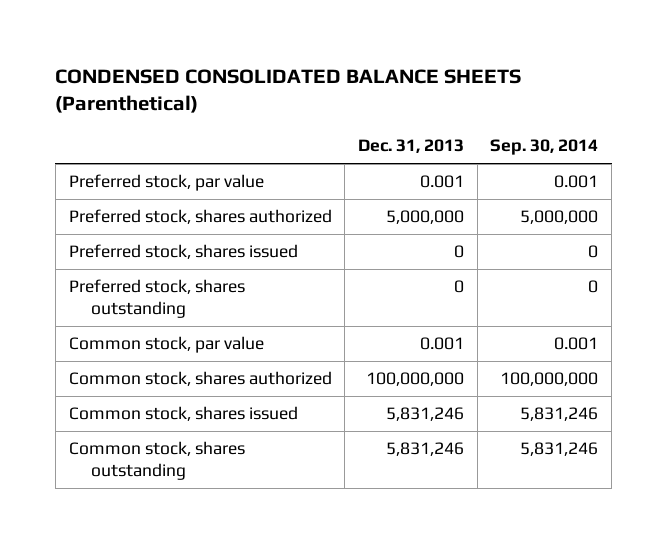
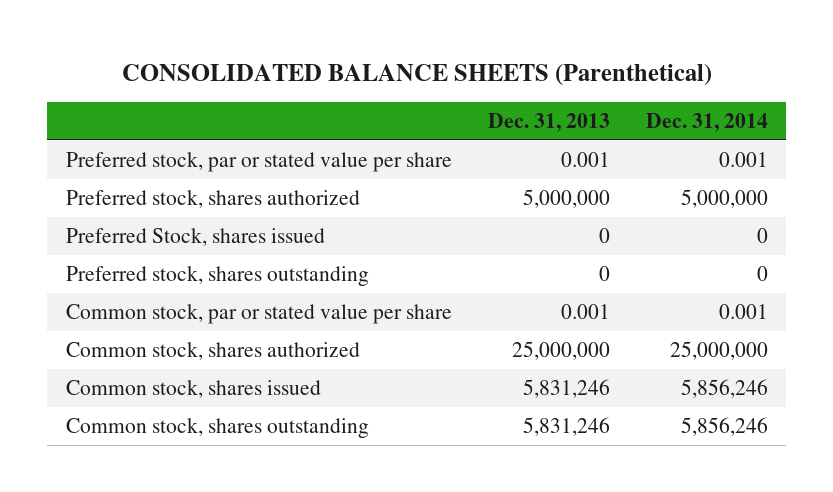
[55,68,522,114] CONDENSED CONSOLIDATED BALANCE SHEETS (Parenthetical) -> [121,63,712,86] CONSOLIDATED BALANCE SHEETS (Parenthetical)
[490,139,599,156] Sep. 30, 2014 -> none
none -> [645,113,768,133] Dec. 31, 2014
[68,174,264,192] Preferred stock, par value -> [65,151,452,172] Preferred stock, par or stated value per share
[68,244,298,260] Preferred stock, shares issued -> [65,227,325,246] Preferred Stock, shares issued
[68,336,264,354] Common stock, par value -> [65,303,452,324] Common stock, par or stated value per share
[365,372,464,387] 100,000,000 -> [511,340,610,360] 25,000,000

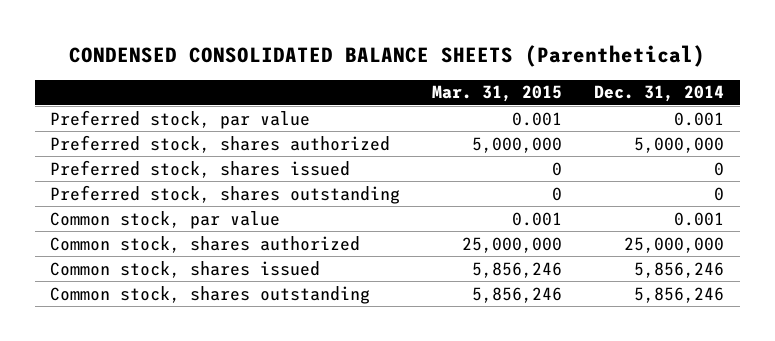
[121,63,712,86] CONSOLIDATED BALANCE SHEETS (Parenthetical) -> [69,45,706,68] CONDENSED CONSOLIDATED BALANCE SHEETS (Parenthetical)
[487,113,610,133] Dec. 31, 2013 -> none
none -> [432,85,563,103] Mar. 31, 2015
[65,151,452,172] Preferred stock, par or stated value per share -> [50,109,311,129] Preferred stock, par value
[65,227,325,246] Preferred Stock, shares issued -> [50,159,351,178] Preferred stock, shares issued
[65,303,452,324] Common stock, par or stated value per share -> [50,210,281,229] Common stock, par value

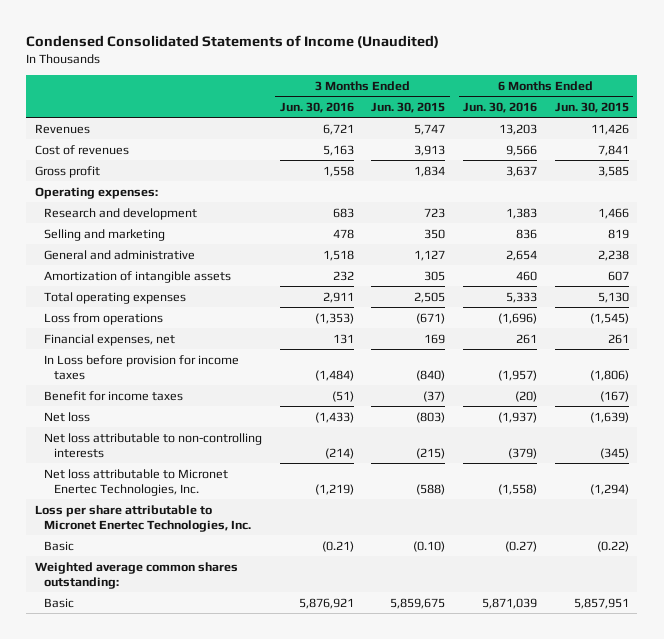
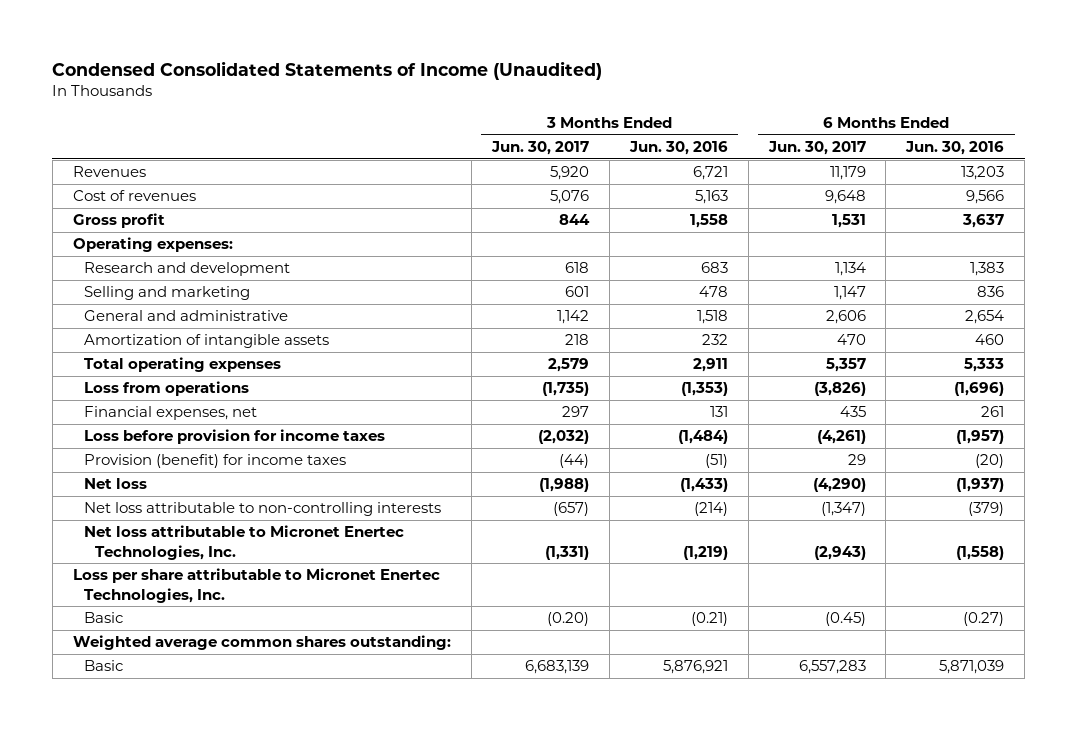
[371,101,446,113] Jun. 30, 2015 -> none
[554,101,629,113] Jun. 30, 2015 -> none
none -> [490,141,589,156] Jun. 30, 2017
none -> [767,141,866,156] Jun. 30, 2017
[44,354,240,380] In Loss before provision for income taxes -> [83,429,385,445] Loss before provision for income taxes
[44,390,184,401] Benefit for income taxes -> [83,454,346,469] Provision (benefit) for income taxes

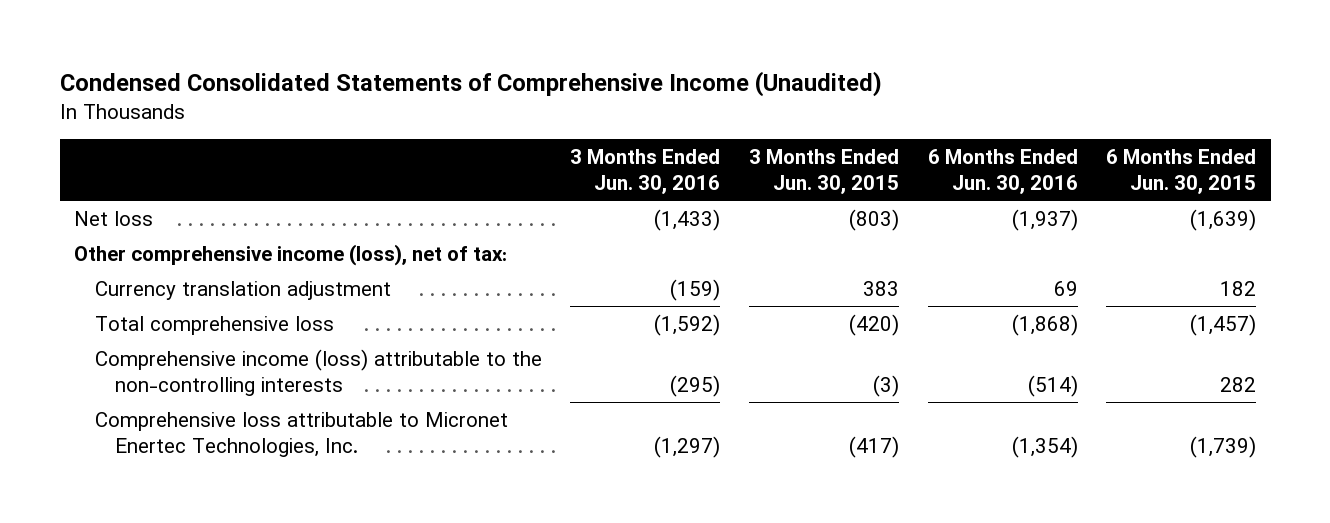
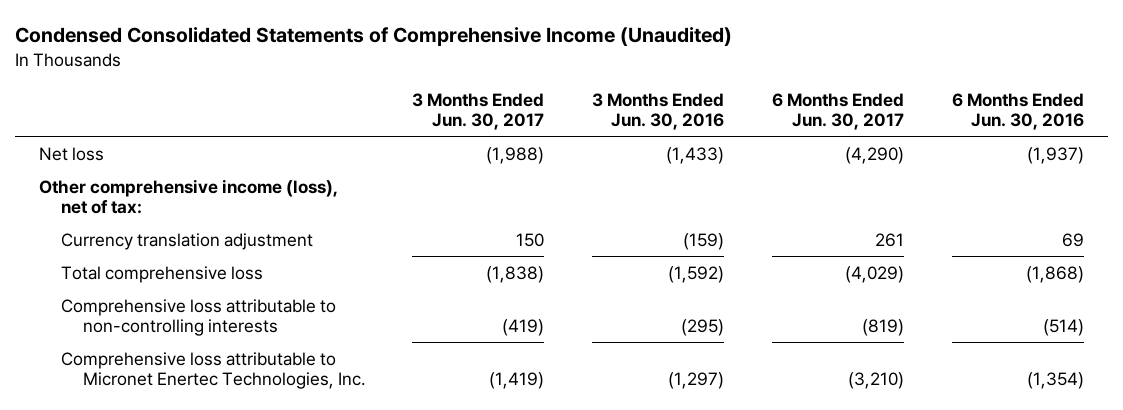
[748,149,899,195] 3 Months Ended Jun. 30, 2015 -> none
[1106,149,1257,195] 6 Months Ended Jun. 30, 2015 -> none
none -> [412,92,545,131] 3 Months Ended Jun. 30, 2017
none -> [772,92,905,131] 6 Months Ended Jun. 30, 2017
[94,348,542,396] Comprehensive income (loss) attributable to the non-controlling interests -> [60,298,336,337] Comprehensive loss attributable to non-controlling interests

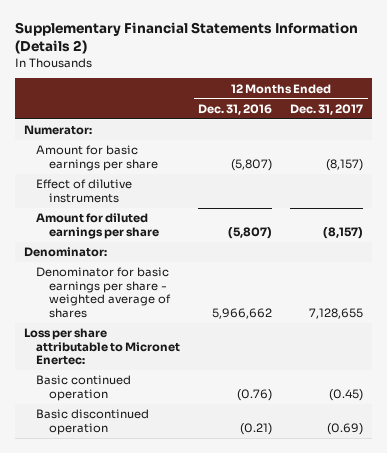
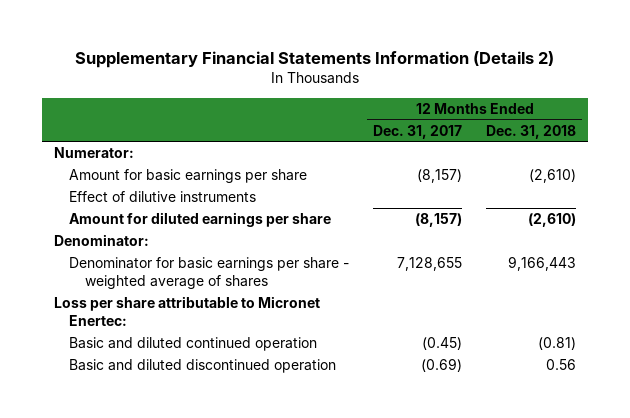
[198,104,273,116] Dec. 31, 2016 -> none
none -> [486,124,577,139] Dec. 31, 2018
[36,375,132,401] Basic continued operation -> [69,337,318,352] Basic and diluted continued operation
[36,409,150,435] Basic discontinued operation -> [69,359,337,374] Basic and diluted discontinued operation

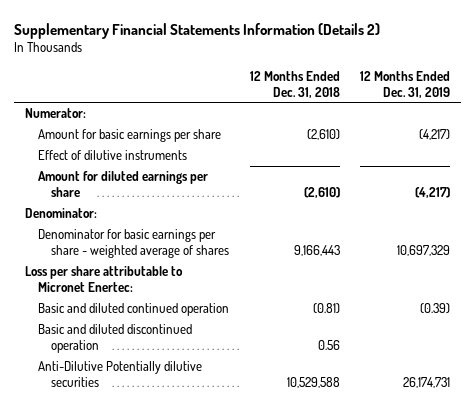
[373,124,463,139] Dec. 31, 2017 -> none
none -> [360,70,451,98] 12 Months Ended Dec. 31, 2019
none -> [37,361,202,388] Anti-Dilutive Potentially dilutive securities

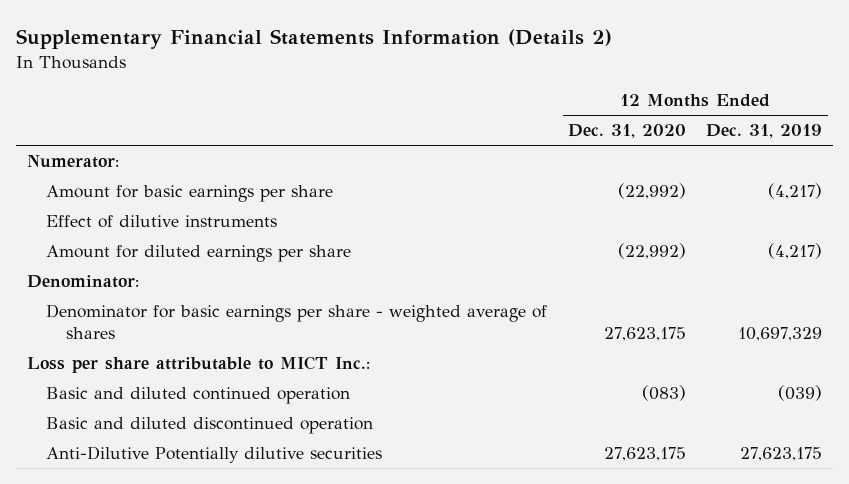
[249,70,340,98] 12 Months Ended Dec. 31, 2018 -> none
none -> [567,124,686,139] Dec. 31, 2020
[24,266,183,293] Loss per share attributable to Micronet Enertec: -> [26,356,370,374] Loss per share attributable to MICT Inc.:
[420,303,451,314] (0.39) -> [778,385,823,402] (039)
[403,377,451,389] 26,174,731 -> [740,447,823,462] 27,623,175

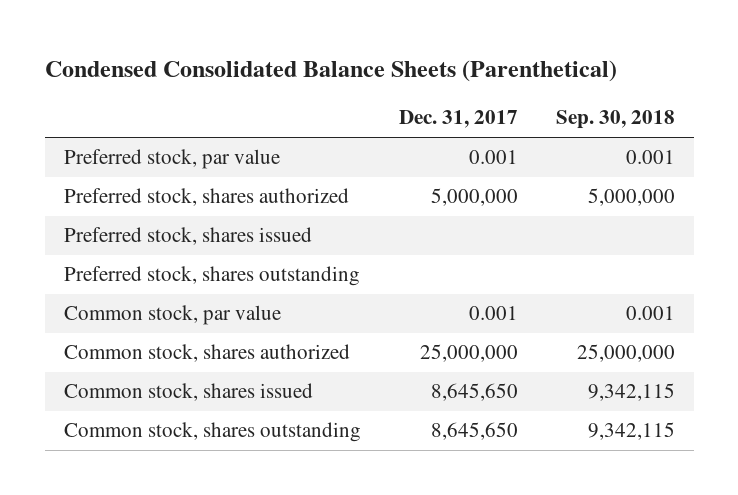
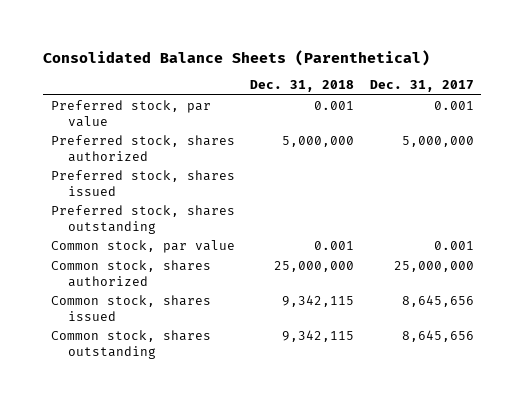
[44,60,617,83] Condensed Consolidated Balance Sheets (Parenthetical) -> [43,49,431,66] Consolidated Balance Sheets (Parenthetical)
[555,110,675,130] Sep. 30, 2018 -> none
none -> [250,80,355,93] Dec. 31, 2018
[430,383,518,402] 8,645,650 -> [401,295,474,308] 8,645,656
[430,422,518,441] 8,645,650 -> [401,330,474,343] 8,645,656

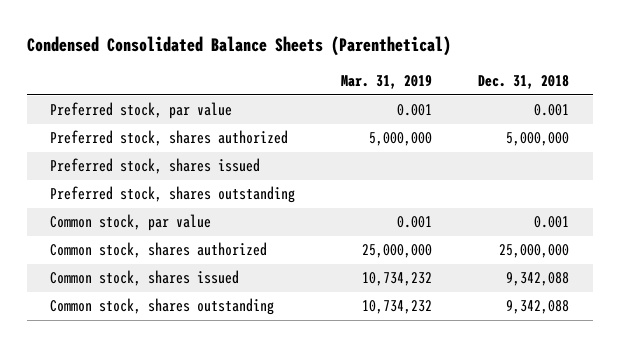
[43,49,431,66] Consolidated Balance Sheets (Parenthetical) -> [26,36,451,57] Condensed Consolidated Balance Sheets (Parenthetical)
[369,80,474,93] Dec. 31, 2017 -> none
none -> [341,75,433,90] Mar. 31, 2019
[282,295,355,308] 9,342,115 -> [506,272,570,287] 9,342,088
[282,330,355,343] 9,342,115 -> [506,300,570,315] 9,342,088

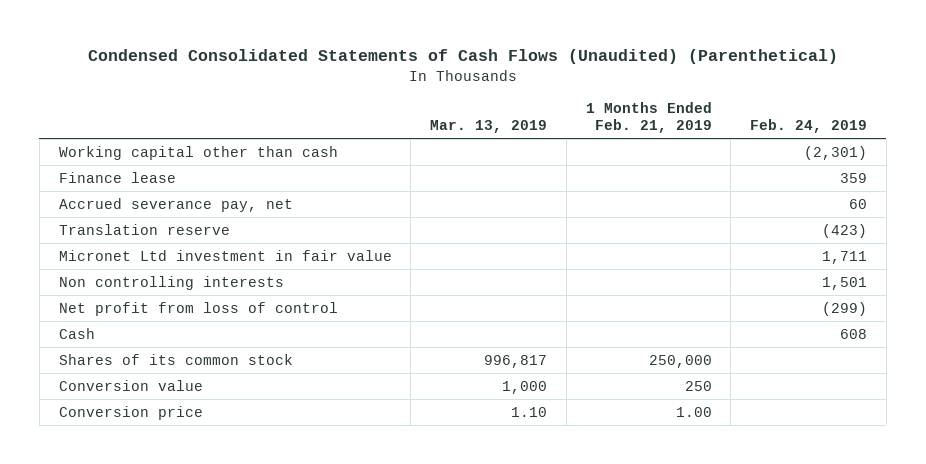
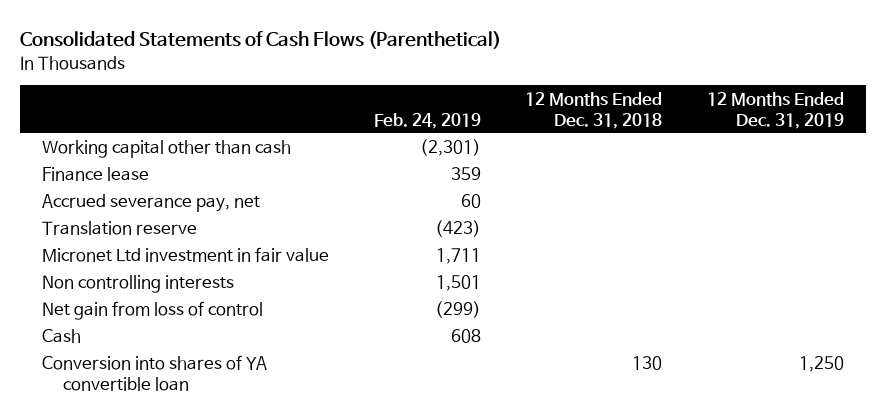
[87,49,838,65] Condensed Consolidated Statements of Cash Flows (Unaudited) (Parenthetical) -> [20,31,502,50] Consolidated Statements of Cash Flows (Parenthetical)
[430,119,548,133] Mar. 13, 2019 -> none
[585,101,712,133] 1 Months Ended Feb. 21, 2019 -> none
none -> [525,91,663,129] 12 Months Ended Dec. 31, 2018
none -> [706,91,844,129] 12 Months Ended Dec. 31, 2019
[58,301,338,316] Net profit from loss of control -> [42,301,264,321] Net gain from loss of control
[58,379,203,391] Conversion value -> none
[58,405,203,420] Conversion price -> none
[58,353,293,365] Shares of its common stock -> [42,355,268,392] Conversion into shares of YA convertible loan

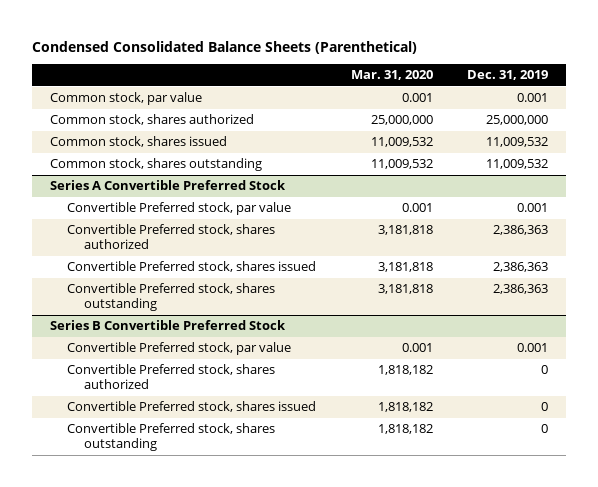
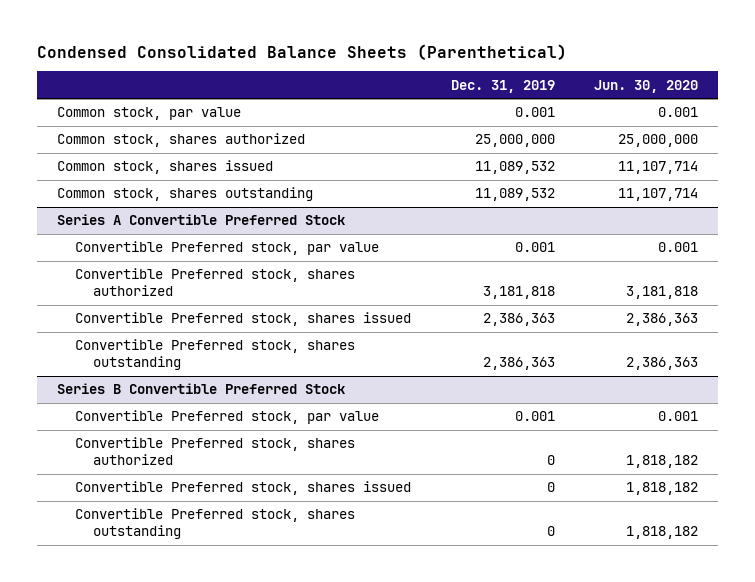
[350,70,433,81] Mar. 31, 2020 -> none
none -> [594,79,699,93] Jun. 30, 2020
[486,137,549,148] 11,009,532 -> [474,161,555,175] 11,089,532
[486,159,549,170] 11,009,532 -> [474,188,555,202] 11,089,532
[493,225,549,236] 2,386,363 -> [482,286,555,300] 3,181,818

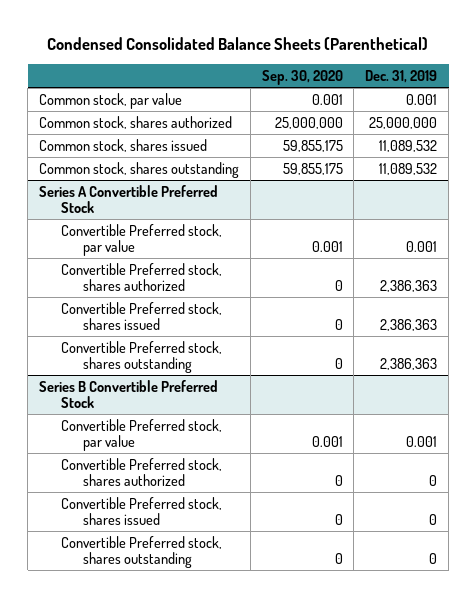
[594,79,699,93] Jun. 30, 2020 -> none
none -> [261,69,343,85] Sep. 30, 2020
[482,286,555,300] 3,181,818 -> [380,280,438,293] 2,386,363

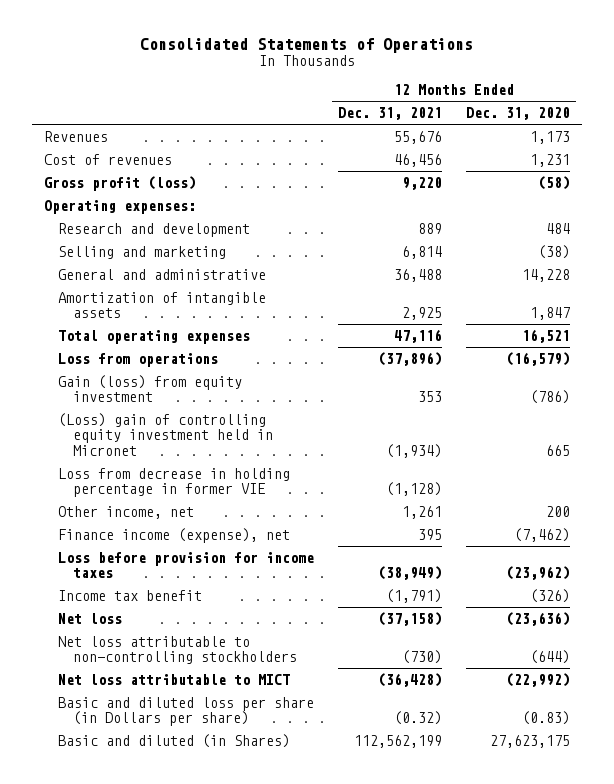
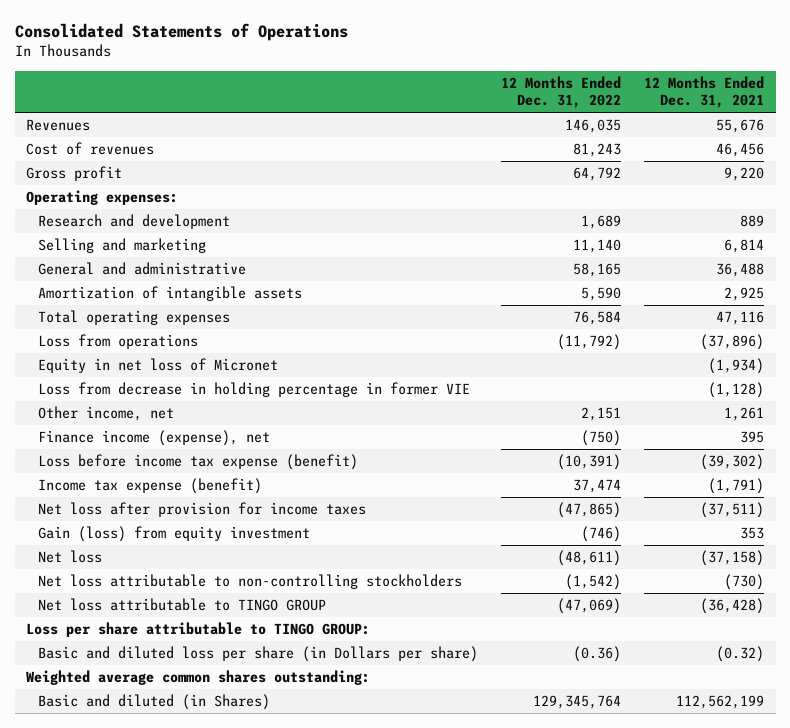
[466,107,571,121] Dec. 31, 2020 -> none
none -> [501,75,622,108] 12 Months Ended Dec. 31, 2022
[43,176,196,192] Gross profit (loss) -> [26,166,123,182] Gross profit
[58,413,273,456] (Loss) gain of controlling equity investment held in Micronet -> [38,358,279,374] Equity in net loss of Micronet
[58,552,315,579] Loss before provision for income taxes -> [38,454,359,471] Loss before income tax expense (benefit)
[378,566,443,581] (38,949) -> [700,454,765,471] (39,302)
[58,590,203,602] Income tax benefit -> [38,478,263,495] Income tax expense (benefit)
none -> [38,502,367,518] Net loss after provision for income taxes
[58,375,243,403] Gain (loss) from equity investment -> [38,526,311,543] Gain (loss) from equity investment
[58,674,291,686] Net loss attributable to MICT -> [38,598,327,612] Net loss attributable to TINGO GROUP
none -> [26,622,371,638] Loss per share attributable to TINGO GROUP:
none -> [26,670,371,686] Weighted average common shares outstanding:

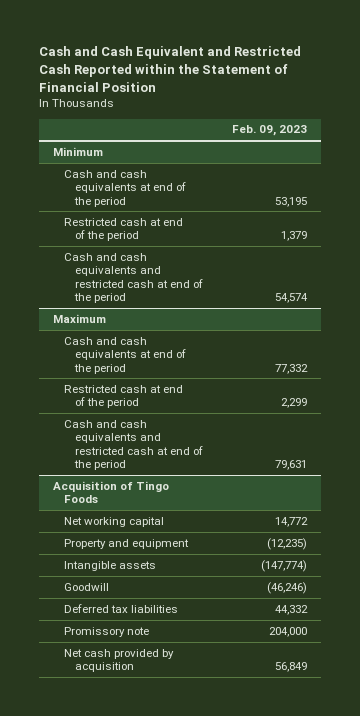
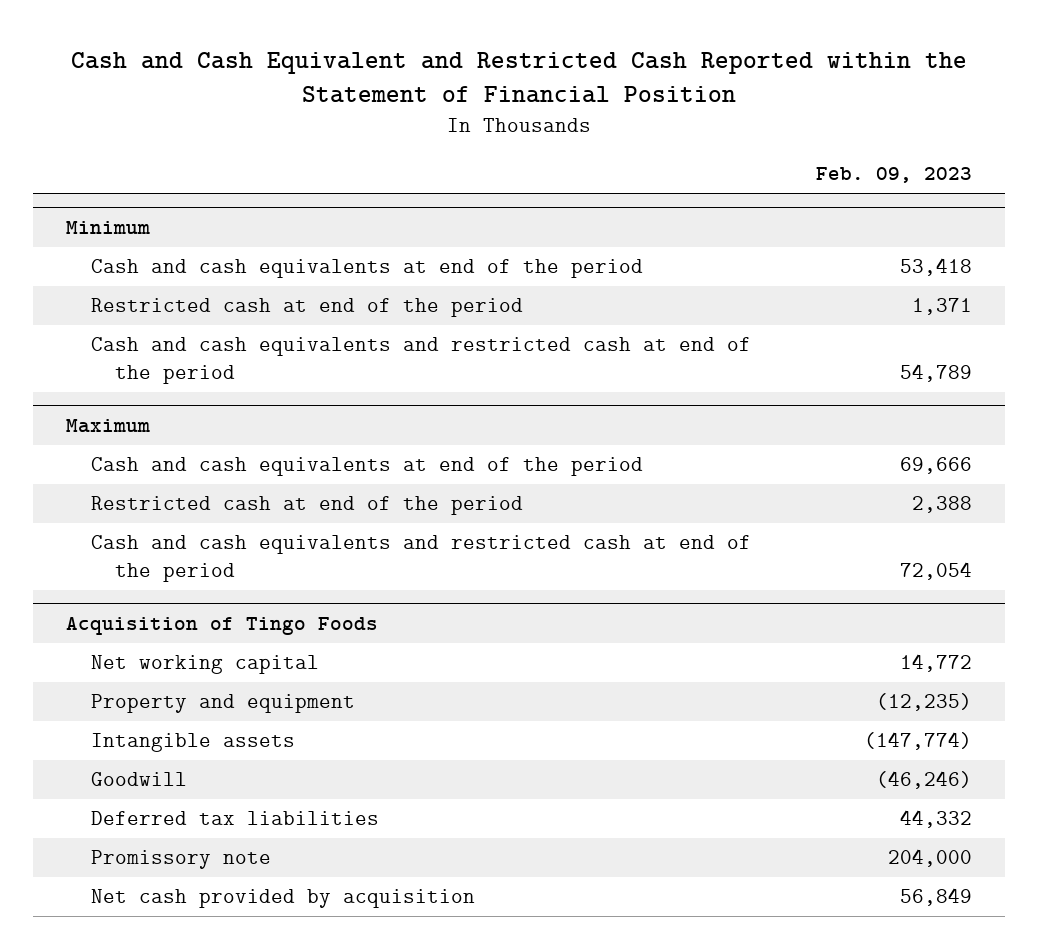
[274,196,307,207] 53,195 -> [900,258,973,277] 53,418
[280,231,307,242] 1,379 -> [912,298,973,316] 1,371
[274,292,308,303] 54,574 -> [900,364,973,383] 54,789
[274,363,308,374] 77,332 -> [900,457,973,475] 69,666
[280,398,307,409] 2,299 -> [912,496,973,514] 2,388
[274,459,307,470] 79,631 -> [900,562,973,581] 72,054

